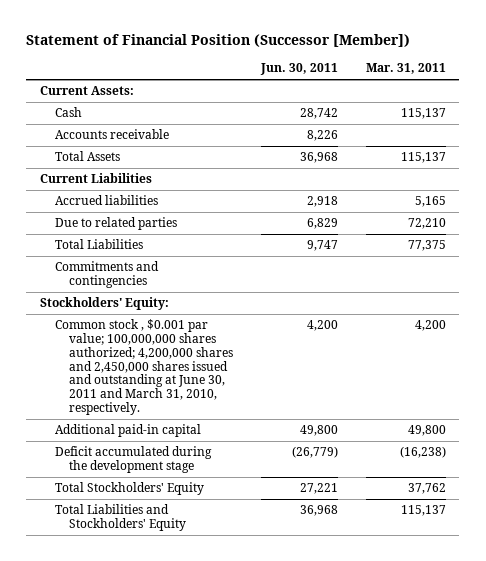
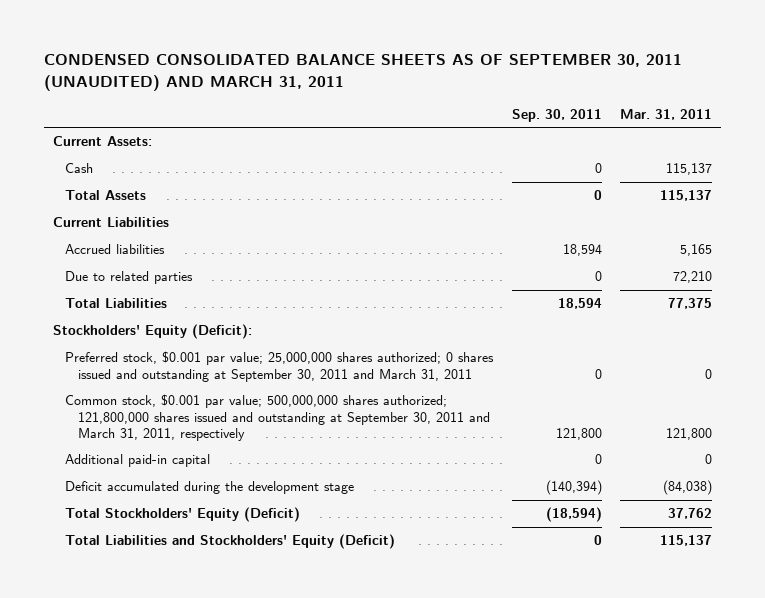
[26,34,411,48] Statement of Financial Position (Successor [Member]) -> [43,54,682,91] CONDENSED CONSOLIDATED BALANCE SHEETS AS OF SEPTEMBER 30, 2011 (UNAUDITED) AND MARCH 31, 2011
[259,63,338,76] Jun. 30, 2011 -> none
none -> [511,108,602,122] Sep. 30, 2011
[54,129,169,140] Accounts receivable -> none
[54,261,159,289] Commitments and contingencies -> none
[40,297,170,311] Stockholders' Equity: -> [52,324,252,340] Stockholders' Equity (Deficit):
none -> [65,351,495,382] Preferred stock, $0.001 par value; 25,000,000 shares authorized; 0 shares issued and outstanding at September 30, 2011 and March 31, 2011
[54,319,233,415] Common stock , $0.001 par value; 100,000,000 shares authorized; 4,200,000 shares and 2,450,000 shares issued and outstanding at June 30, 2011 and March 31, 2010, respectively. -> [65,394,490,441] Common stock, $0.001 par value; 500,000,000 shares authorized; 121,800,000 shares issued and outstanding at September 30, 2011 and March 31, 2011, respectively
[414,320,446,332] 4,200 -> [665,427,712,440] 121,800
[407,425,446,437] 49,800 -> [704,454,712,465] 0
[399,446,446,459] (16,238) -> [662,480,712,496] (84,038)
[54,482,204,496] Total Stockholders' Equity -> [65,507,301,523] Total Stockholders' Equity (Deficit)
[54,504,186,532] Total Liabilities and Stockholders' Equity -> [65,534,396,550] Total Liabilities and Stockholders' Equity (Deficit)

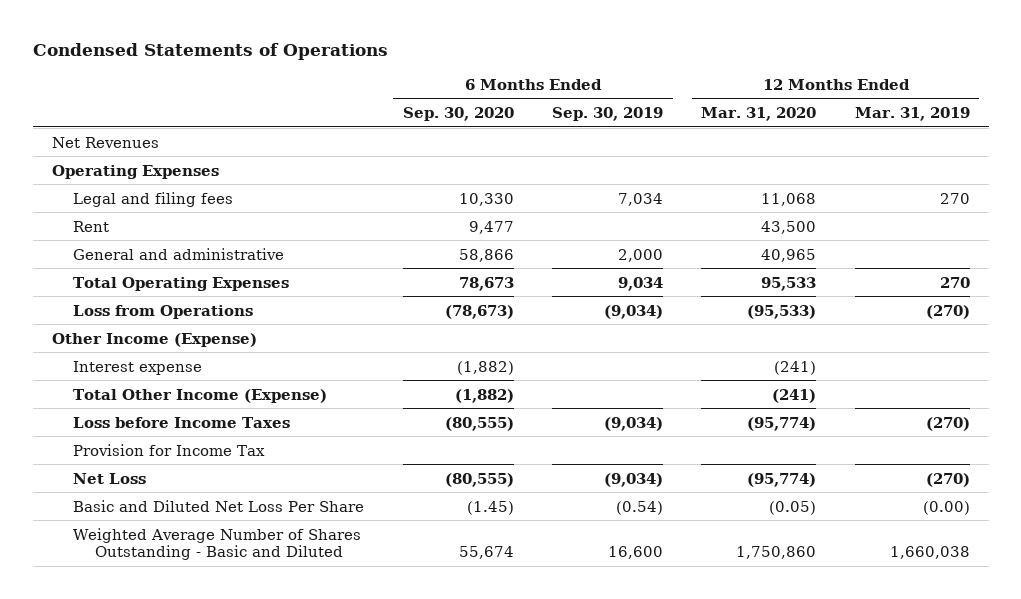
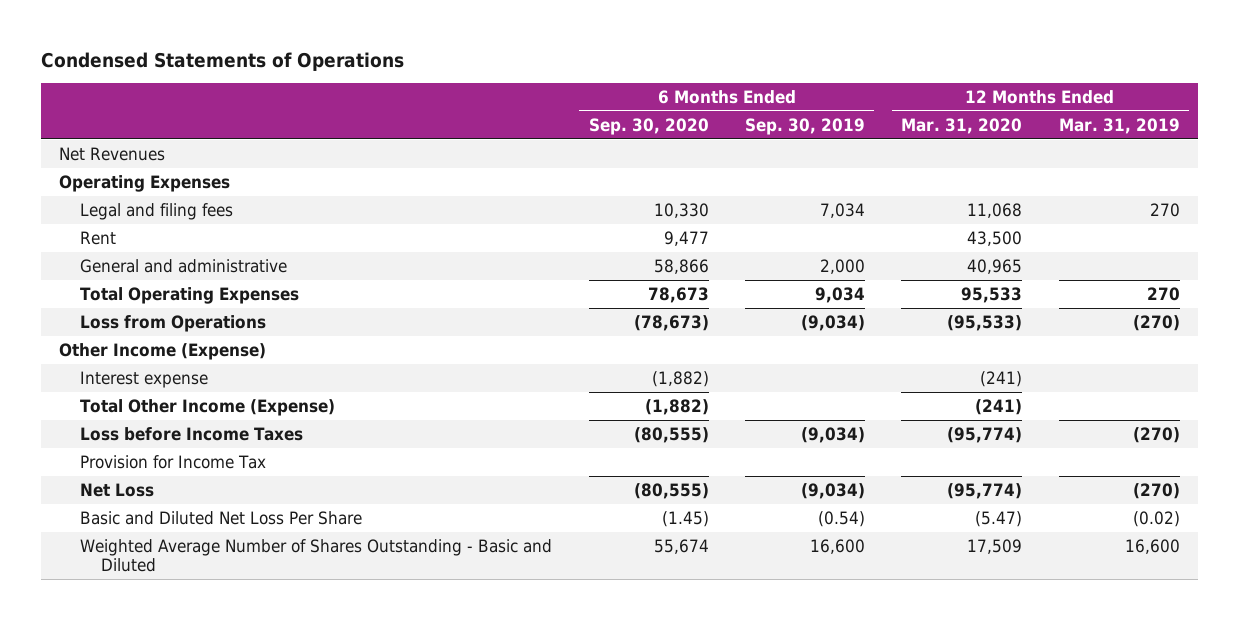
[769,500,817,515] (0.05) -> [975,510,1023,527] (5.47)
[922,500,970,515] (0.00) -> [1132,510,1180,527] (0.02)
[736,546,817,560] 1,750,860 -> [967,538,1023,554] 17,509
[889,546,970,560] 1,660,038 -> [1124,538,1180,554] 16,600

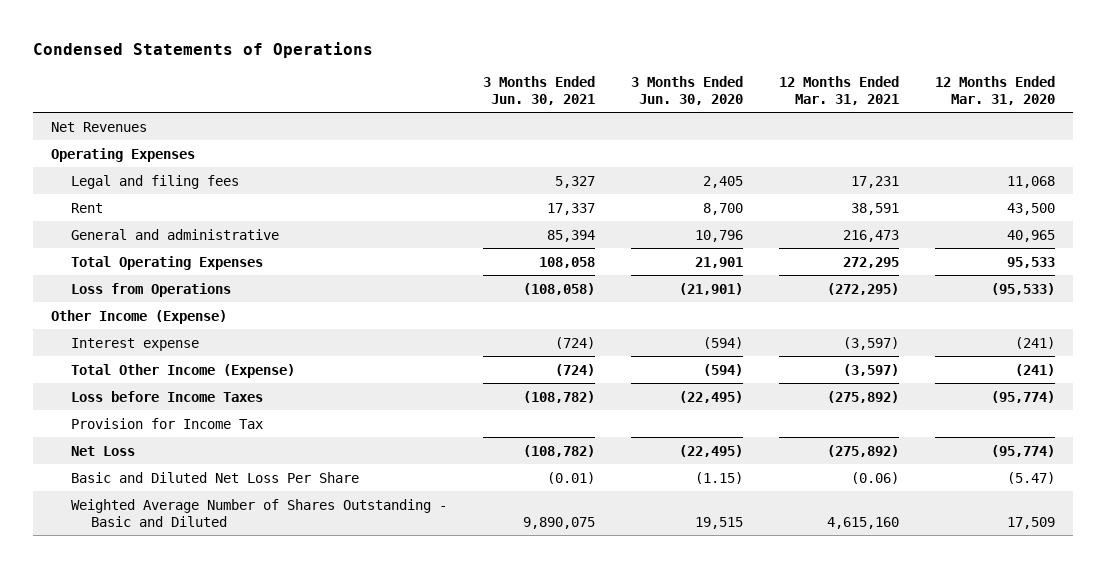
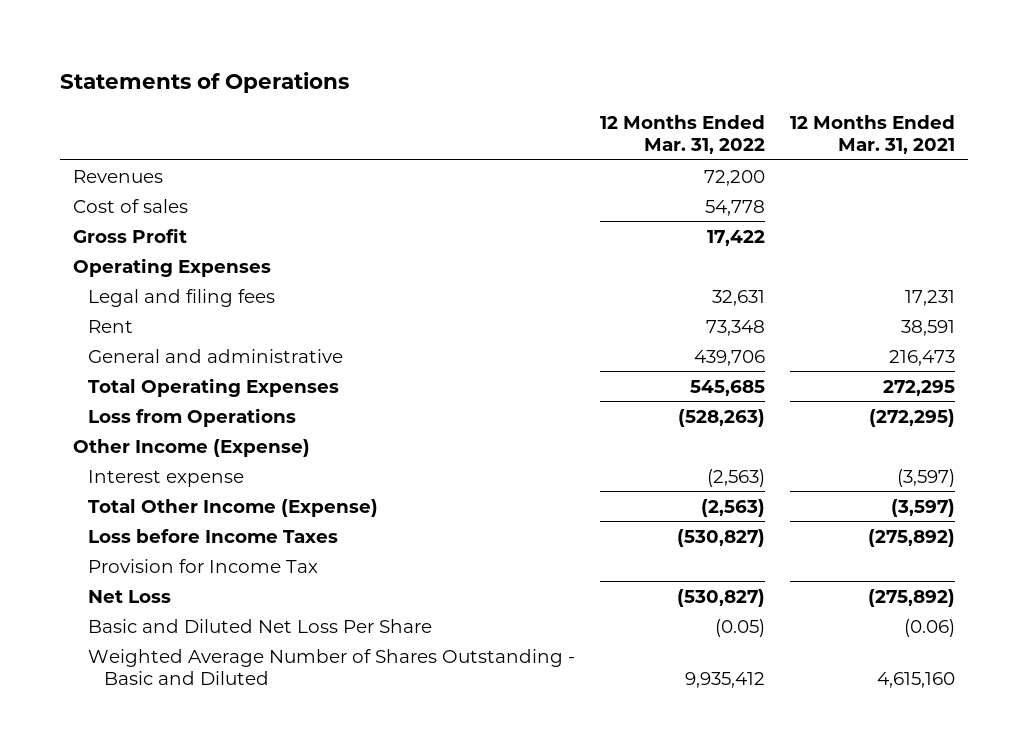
[33,41,374,58] Condensed Statements of Operations -> [60,71,350,93] Statements of Operations
[483,75,596,105] 3 Months Ended Jun. 30, 2021 -> none
[631,75,744,105] 3 Months Ended Jun. 30, 2020 -> none
[935,75,1056,105] 12 Months Ended Mar. 31, 2020 -> none
none -> [600,114,766,154] 12 Months Ended Mar. 31, 2022
[51,121,148,132] Net Revenues -> [72,169,163,183] Revenues
none -> [72,198,188,213] Cost of sales
none -> [72,227,187,243] Gross Profit

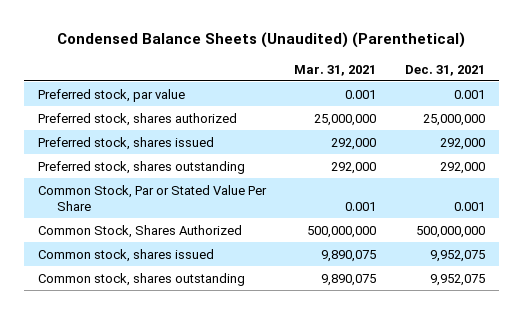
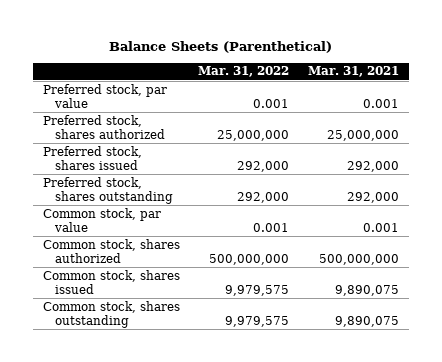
[57,32,466,49] Condensed Balance Sheets (Unaudited) (Parenthetical) -> [108,41,332,54] Balance Sheets (Parenthetical)
[404,64,485,76] Dec. 31, 2021 -> none
none -> [198,66,290,78] Mar. 31, 2022
[38,184,268,211] Common Stock, Par or Stated Value Per Share -> [42,207,161,232] Common stock, par value
[38,224,243,238] Common Stock, Shares Authorized -> [42,238,180,263] Common stock, shares authorized

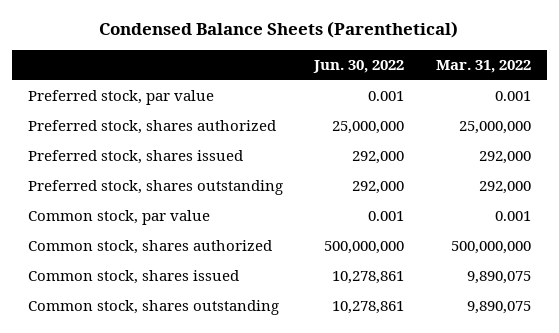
[108,41,332,54] Balance Sheets (Parenthetical) -> [99,21,459,39] Condensed Balance Sheets (Parenthetical)
[308,66,400,78] Mar. 31, 2021 -> none
none -> [313,60,405,74] Jun. 30, 2022
[225,284,290,296] 9,979,575 -> [467,271,532,285] 9,890,075
[225,315,290,327] 9,979,575 -> [467,301,532,315] 9,890,075

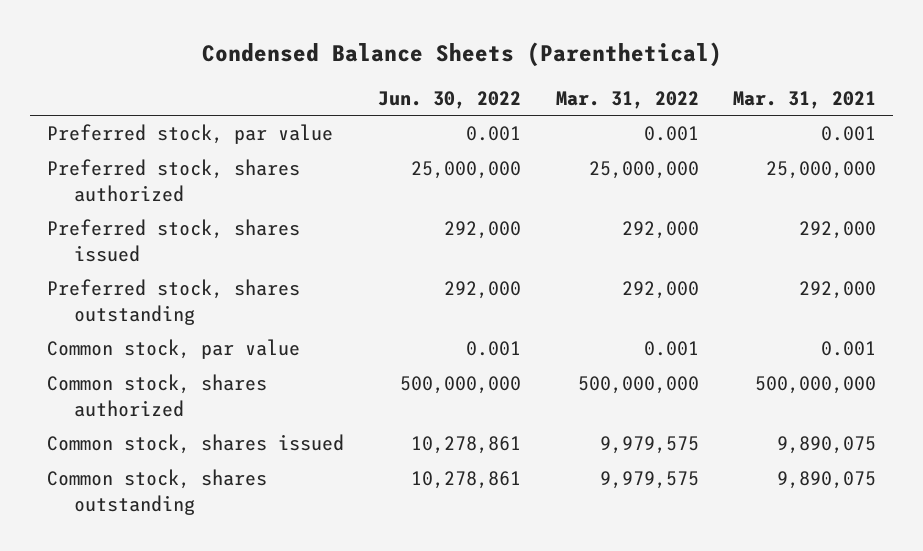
none -> [732,90,876,109] Mar. 31, 2021
[467,271,532,285] 9,890,075 -> [599,436,699,455] 9,979,575
[467,301,532,315] 9,890,075 -> [599,471,699,490] 9,979,575

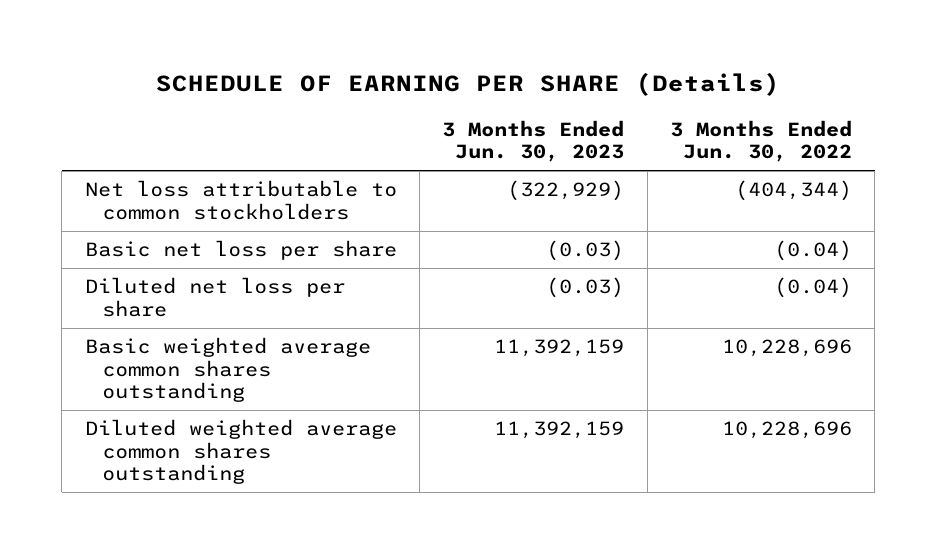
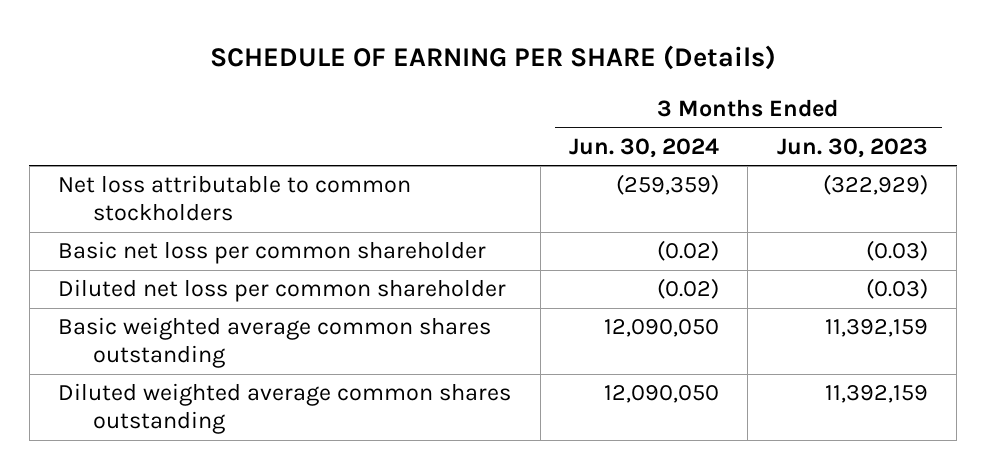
[669,119,852,163] 3 Months Ended Jun. 30, 2022 -> none
none -> [569,137,720,158] Jun. 30, 2024
[84,240,397,261] Basic net loss per share -> [58,241,487,265] Basic net loss per common shareholder
[84,277,345,317] Diluted net loss per share -> [58,279,507,303] Diluted net loss per common shareholder

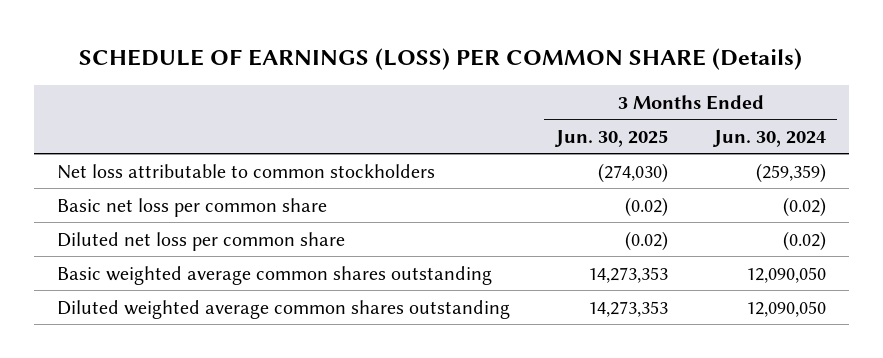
[210,44,777,70] SCHEDULE OF EARNING PER SHARE (Details) -> [79,48,803,71] SCHEDULE OF EARNINGS (LOSS) PER COMMON SHARE (Details)
[776,137,928,158] Jun. 30, 2023 -> none
none -> [553,129,668,147] Jun. 30, 2025
[58,241,487,265] Basic net loss per common shareholder -> [56,197,327,217] Basic net loss per common share
[58,279,507,303] Diluted net loss per common shareholder -> [56,231,345,251] Diluted net loss per common share

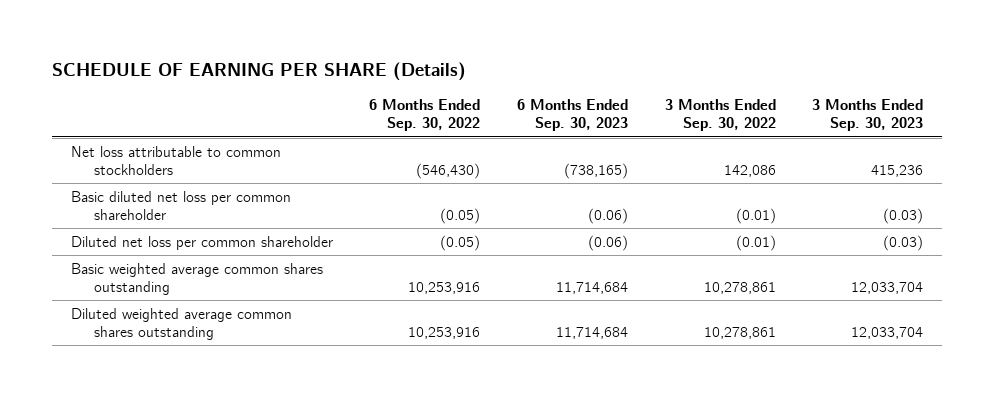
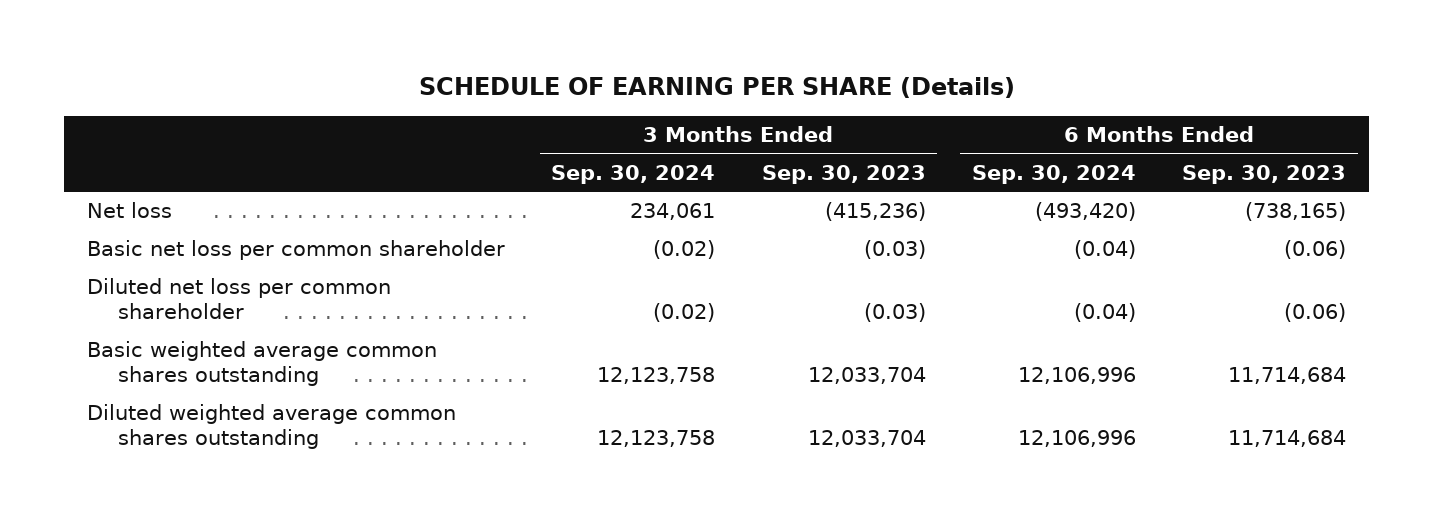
[369,98,481,132] 6 Months Ended Sep. 30, 2022 -> none
[664,98,776,132] 3 Months Ended Sep. 30, 2022 -> none
none -> [551,164,716,184] Sep. 30, 2024
none -> [971,164,1136,184] Sep. 30, 2024
[70,145,281,176] Net loss attributable to common stockholders -> [86,202,172,219] Net loss
[871,165,924,178] 415,236 -> [824,202,926,222] (415,236)
[70,190,291,221] Basic diluted net loss per common shareholder -> [86,240,505,261] Basic net loss per common shareholder

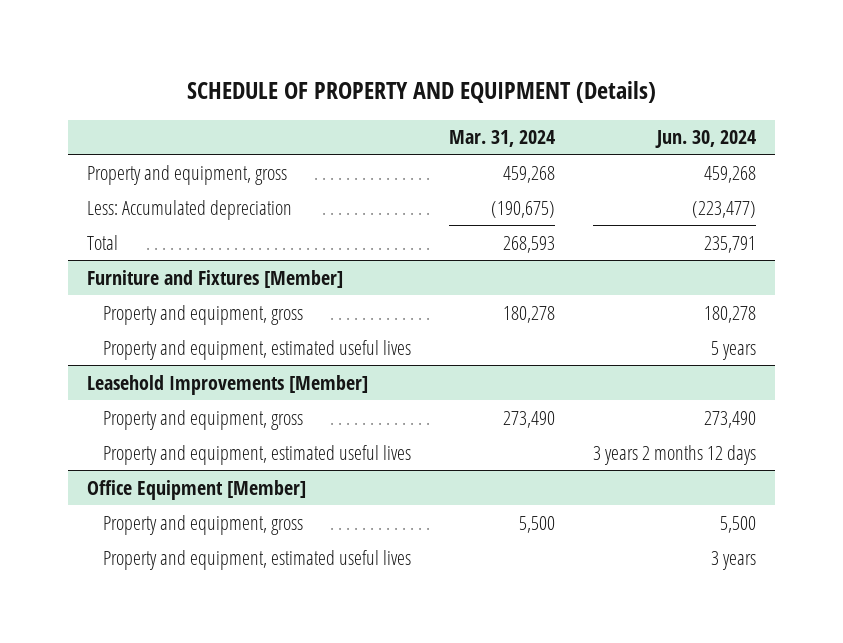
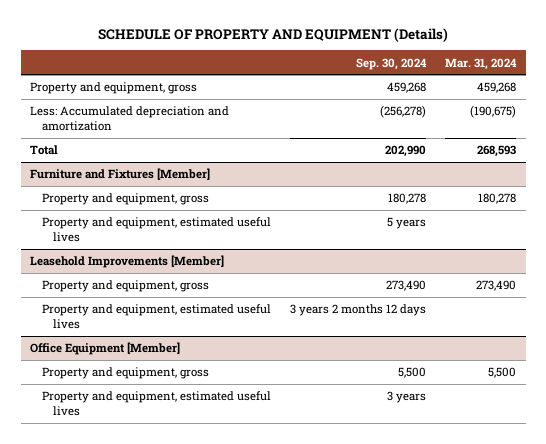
[655,130,757,149] Jun. 30, 2024 -> none
none -> [355,57,427,70] Sep. 30, 2024
[86,199,292,220] Less: Accumulated depreciation -> [30,106,230,131] Less: Accumulated depreciation and amortization

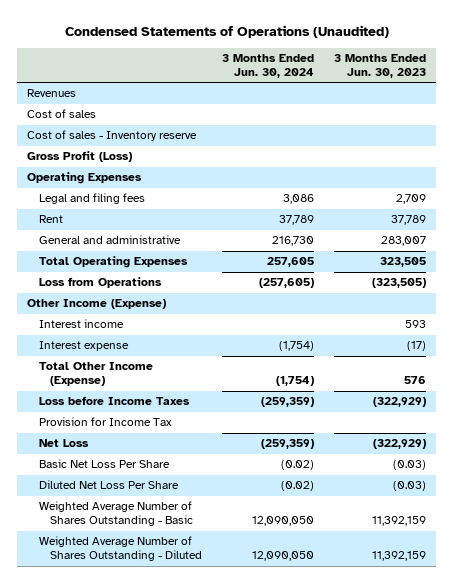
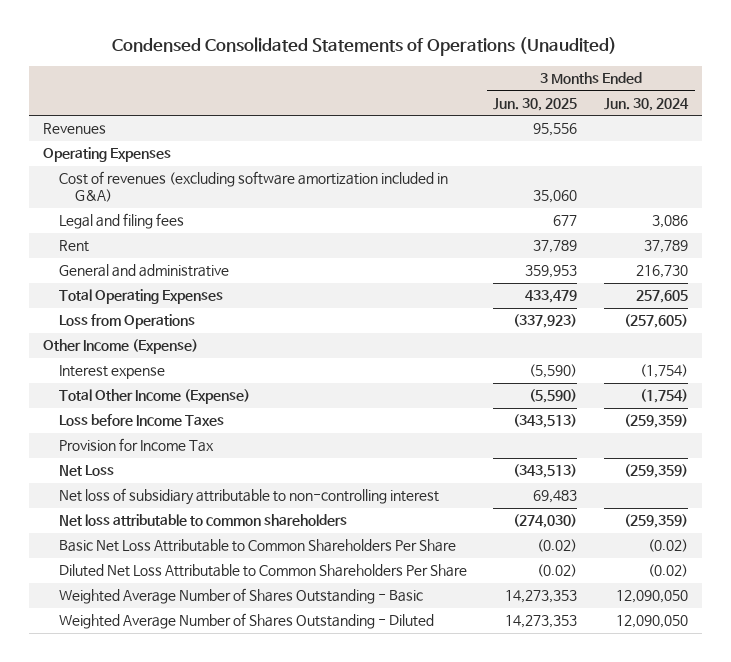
[64,24,389,38] Condensed Statements of Operations (Unaudited) -> [112,37,618,57] Condensed Consolidated Statements of Operations (Unaudited)
[333,54,426,79] 3 Months Ended Jun. 30, 2023 -> none
none -> [493,97,578,111] Jun. 30, 2025
[27,109,97,119] Cost of sales -> none
[27,130,198,142] Cost of sales - Inventory reserve -> none
[27,151,133,163] Gross Profit (Loss) -> none
none -> [58,171,448,203] Cost of revenues (excluding software amortization included in G&A)
[38,319,124,329] Interest income -> none
none -> [58,488,439,506] Net loss of subsidiary attributable to non-controlling interest
none -> [58,514,347,527] Net loss attributable to common shareholders
[38,459,170,469] Basic Net Loss Per Share -> [58,539,456,553] Basic Net Loss Attributable to Common Shareholders Per Share
[38,480,179,490] Diluted Net Loss Per Share -> [58,564,467,578] Diluted Net Loss Attributable to Common Shareholders Per Share

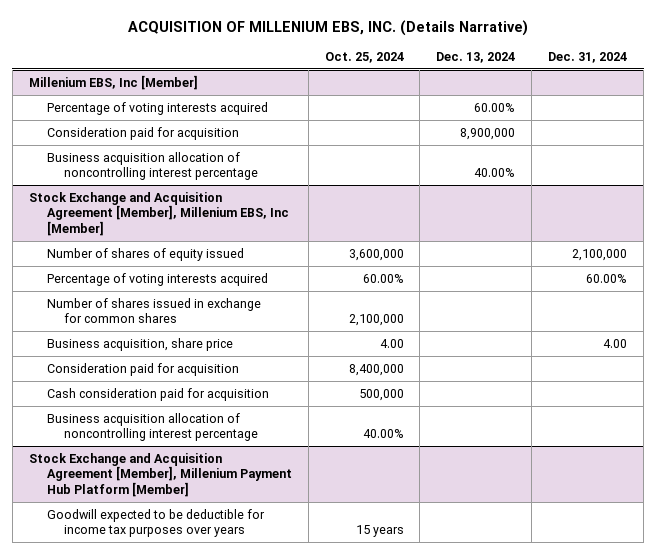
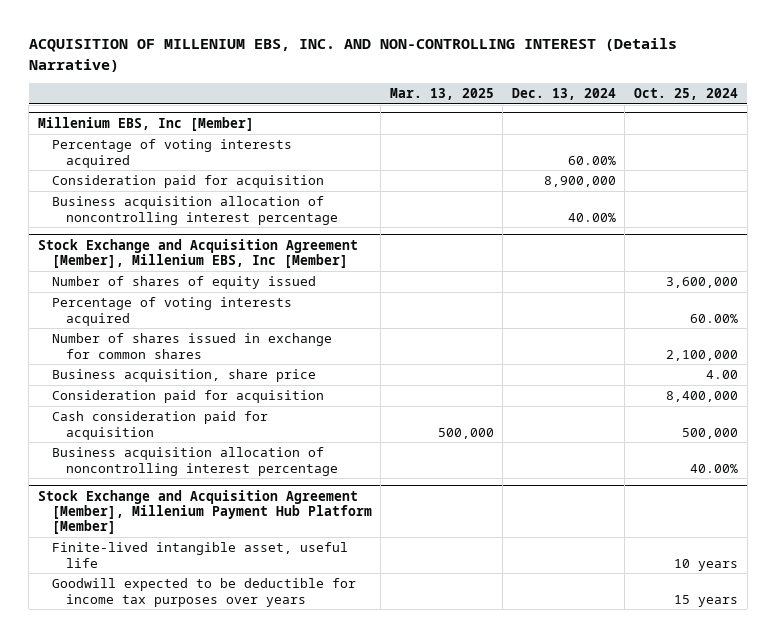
[128,19,529,36] ACQUISITION OF MILLENIUM EBS, INC. (Details Narrative) -> [28,38,677,72] ACQUISITION OF MILLENIUM EBS, INC. AND NON-CONTROLLING INTEREST (Details Narrative)
[548,51,628,63] Dec. 31, 2024 -> none
none -> [389,88,494,101] Mar. 13, 2025
none -> [51,542,348,568] Finite-lived intangible asset, useful life

